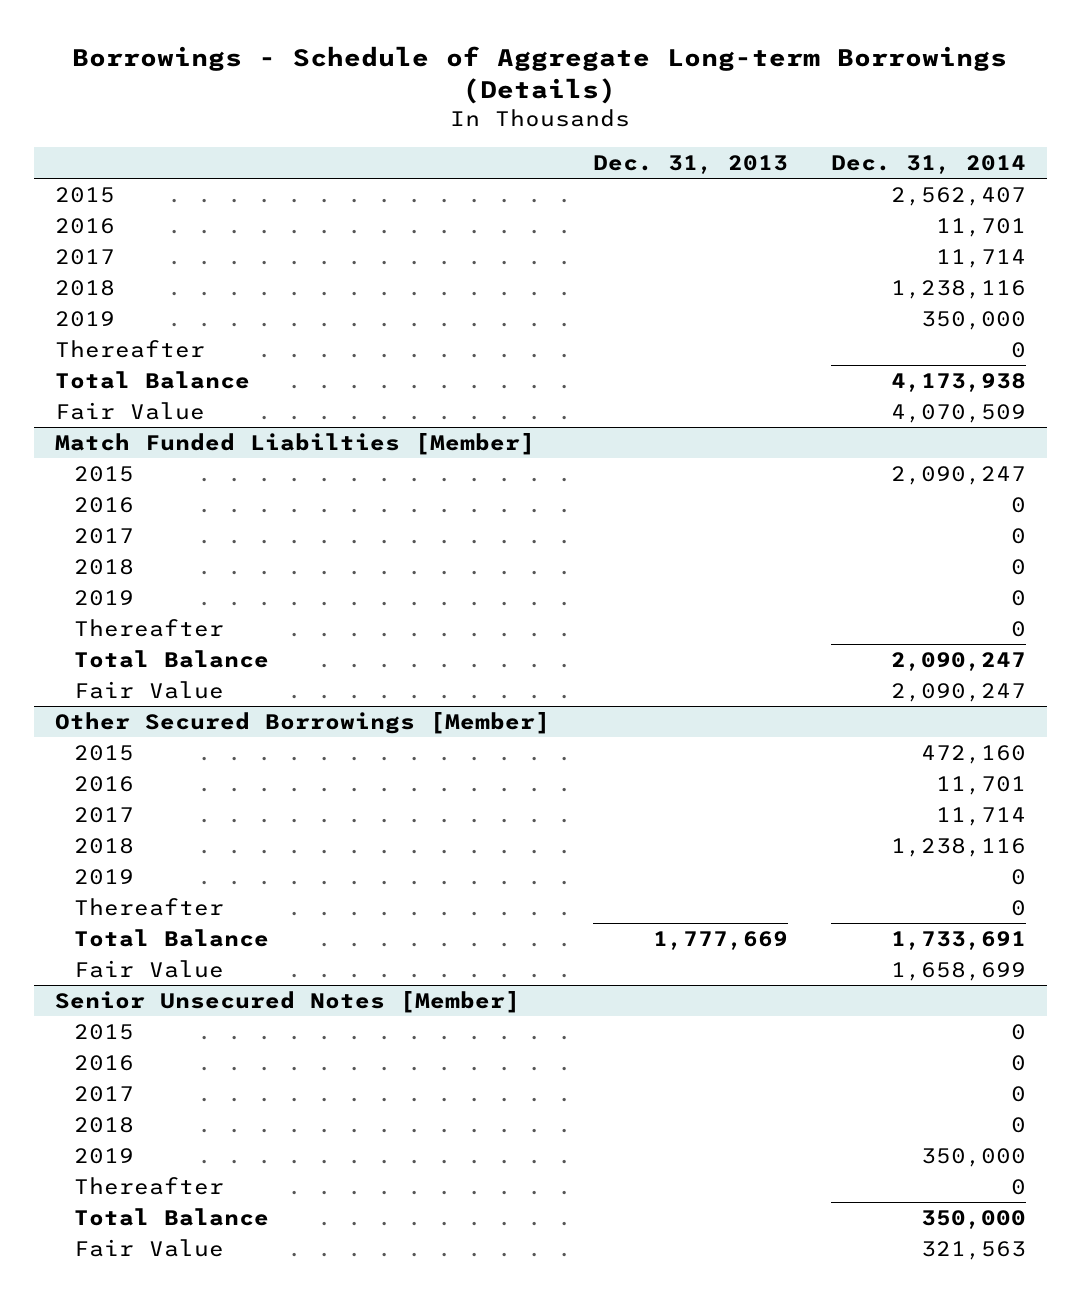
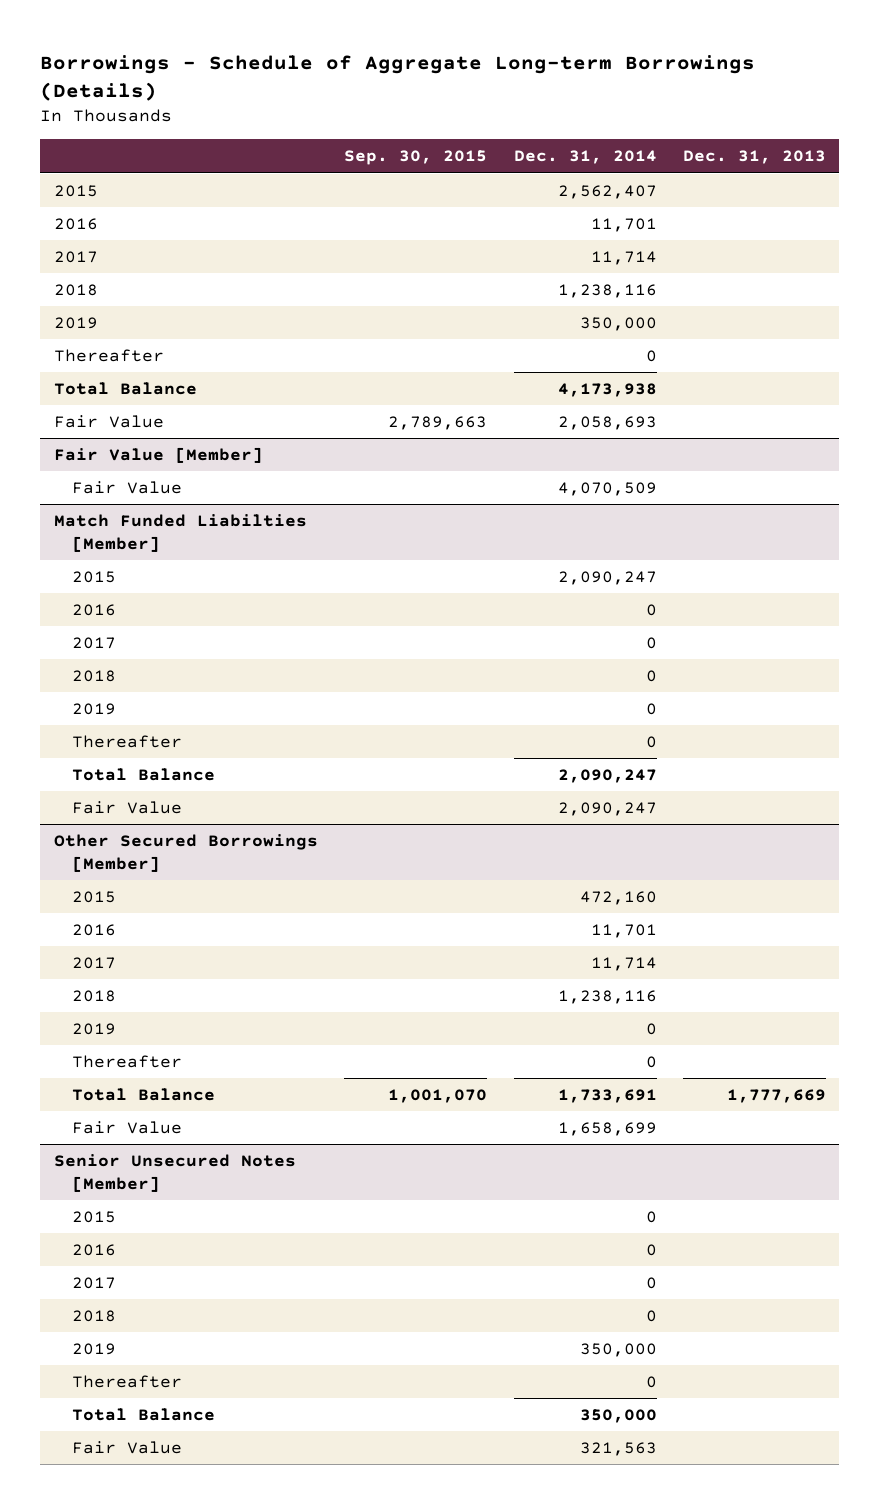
none -> [344,150,488,166] Sep. 30, 2015
none -> [53,415,164,429] Fair Value
none -> [53,447,263,464] Fair Value [Member]

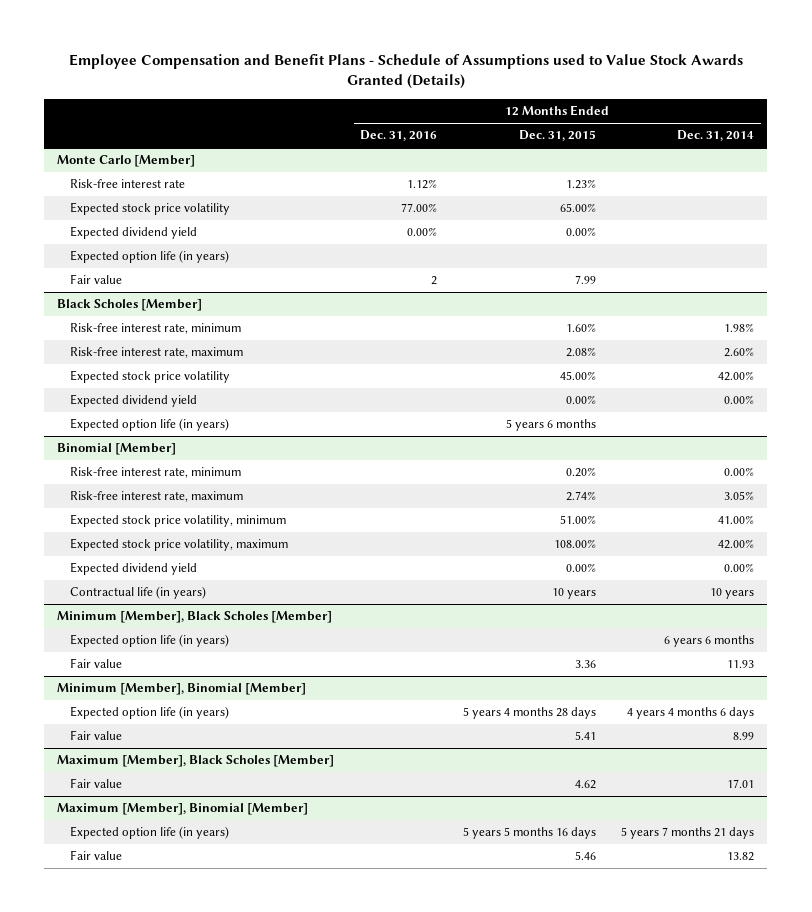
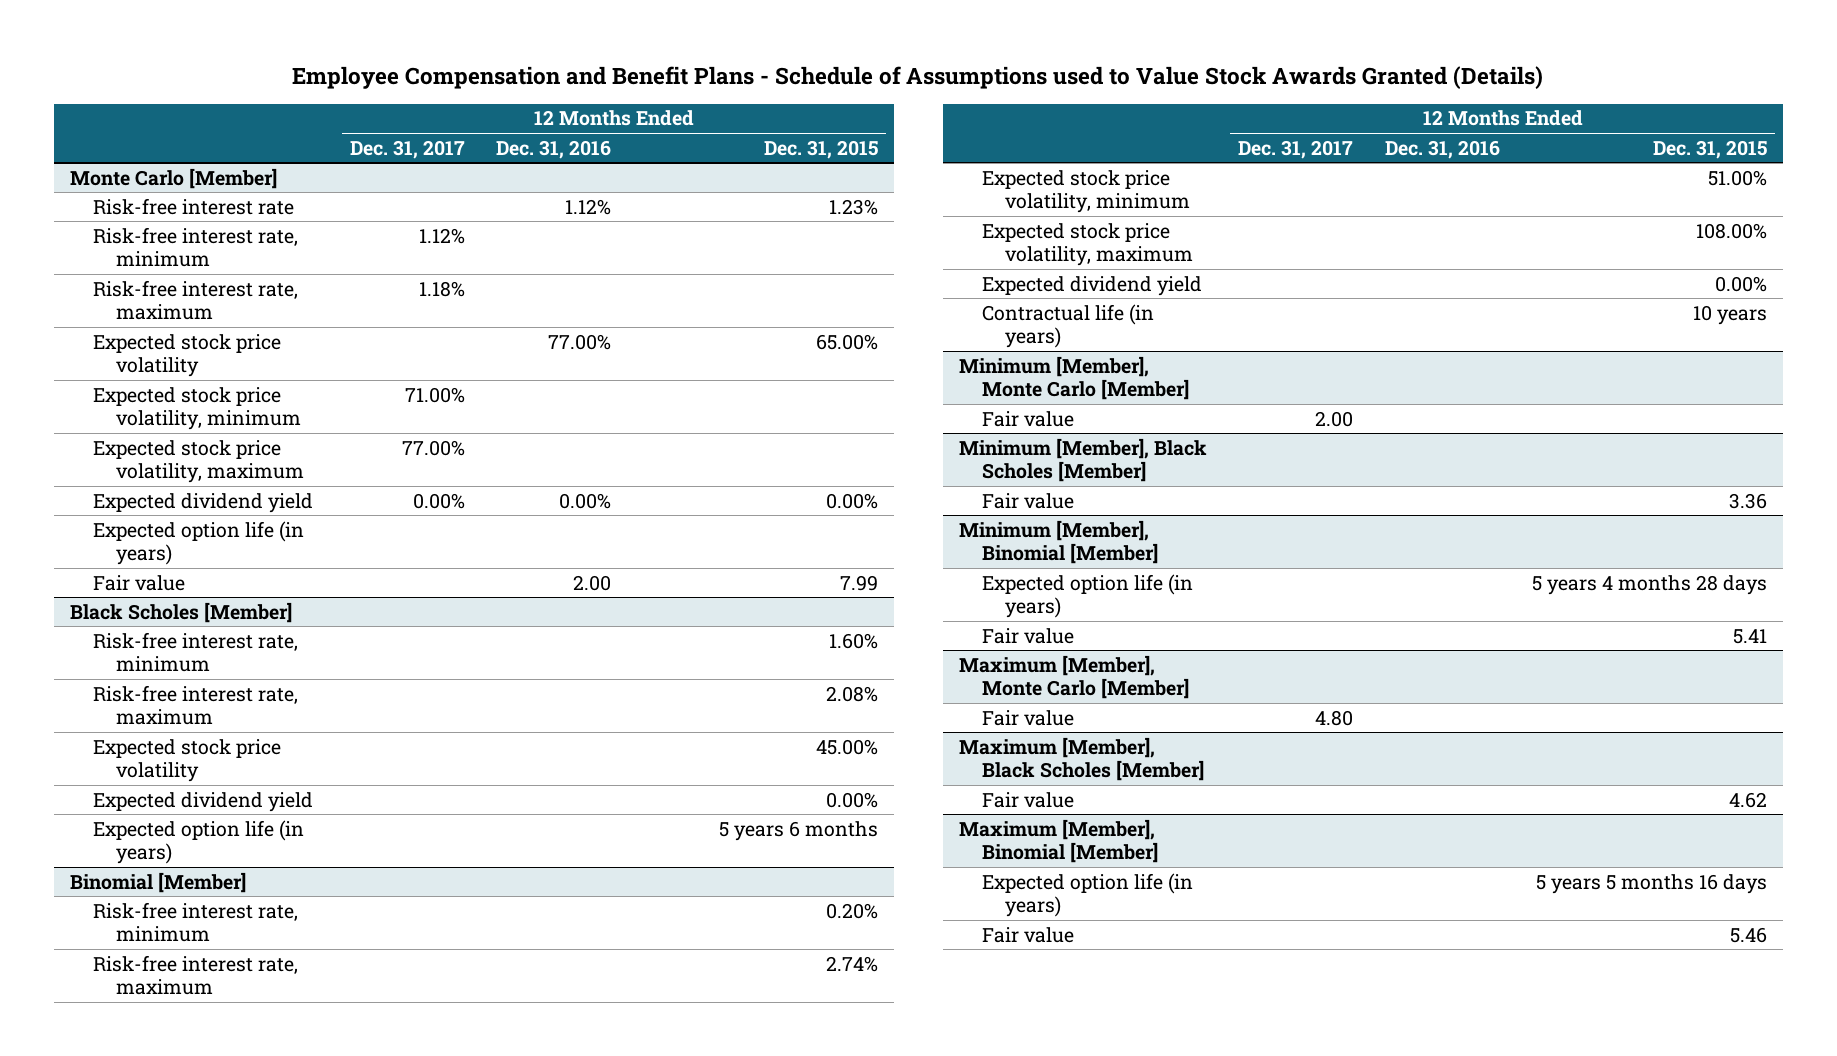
[677,130,755,142] Dec. 31, 2014 -> none
none -> [349,139,465,159] Dec. 31, 2017
none -> [92,226,298,268] Risk-free interest rate, minimum
none -> [92,279,298,321] Risk-free interest rate, maximum
none -> [92,386,301,431] Expected stock price volatility, minimum
none -> [92,439,304,484] Expected stock price volatility, maximum
[430,276,437,286] 2 -> [573,574,612,591] 2.00
none -> [958,355,1189,401] Minimum [Member], Monte Carlo [Member]
none -> [981,410,1074,427] Fair value
[70,634,230,648] Expected option life (in years) -> none
none -> [958,654,1189,700] Maximum [Member], Monte Carlo [Member]
none -> [981,709,1074,726] Fair value

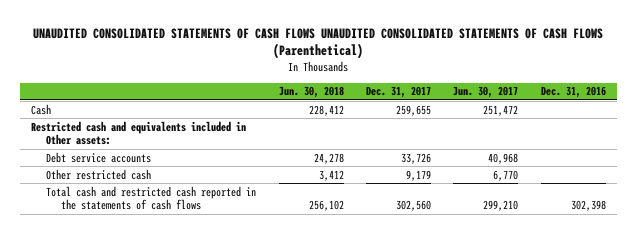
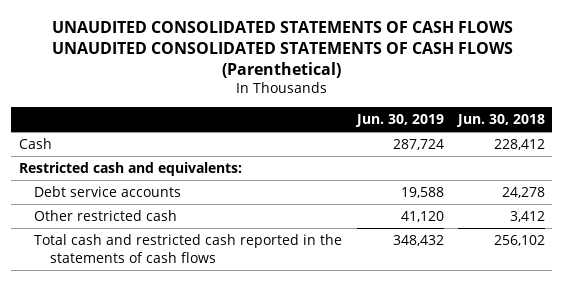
[365,86,431,99] Dec. 31, 2017 -> none
[453,86,519,99] Jun. 30, 2017 -> none
[540,86,606,99] Dec. 31, 2016 -> none
none -> [354,113,444,127] Jun. 30, 2019
[30,120,246,146] Restricted cash and equivalents included in Other assets: -> [18,162,242,177] Restricted cash and equivalents:

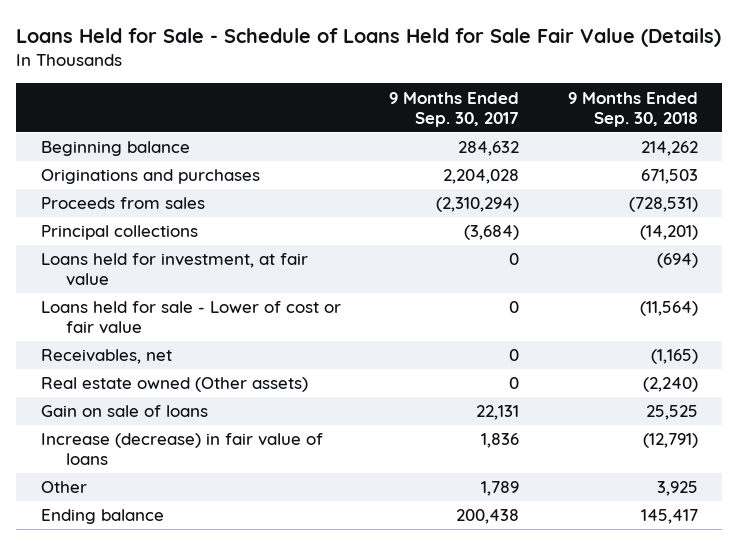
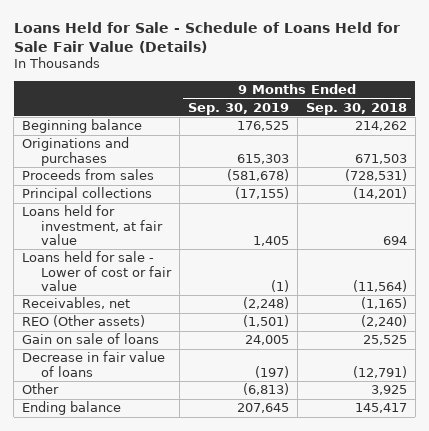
[389,91,520,127] 9 Months Ended Sep. 30, 2017 -> none
none -> [187,102,289,115] Sep. 30, 2019
[657,253,699,269] (694) -> [382,236,407,246] 694
[40,377,308,393] Real estate owned (Other assets) -> [22,315,146,328] REO (Other assets)
[40,433,323,466] Increase (decrease) in fair value of loans -> [22,351,166,377] Decrease in fair value of loans

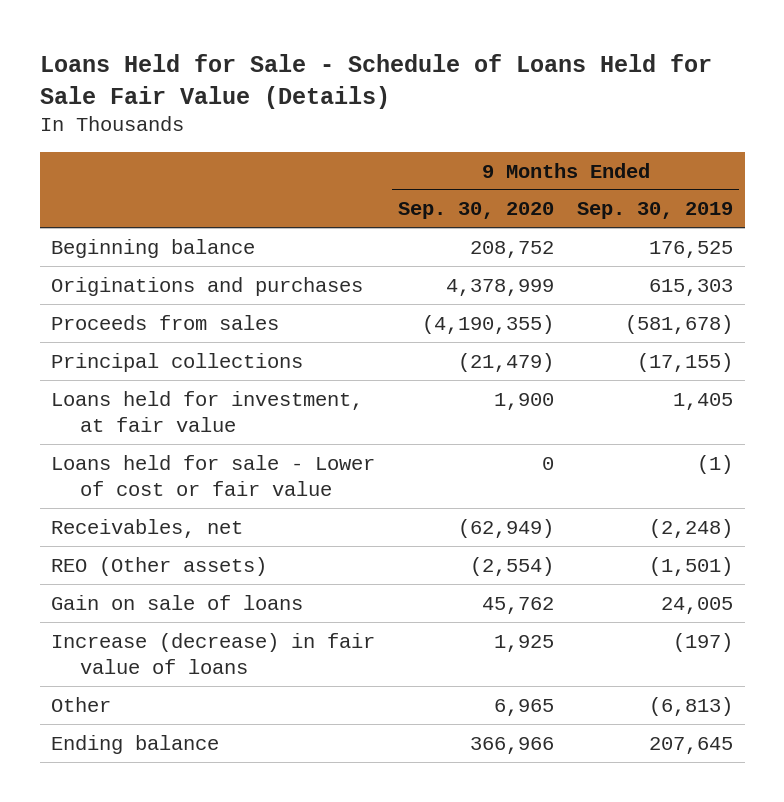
[305,102,407,115] Sep. 30, 2018 -> none
none -> [398,202,555,220] Sep. 30, 2020
[22,351,166,377] Decrease in fair value of loans -> [51,632,376,675] Increase (decrease) in fair value of loans

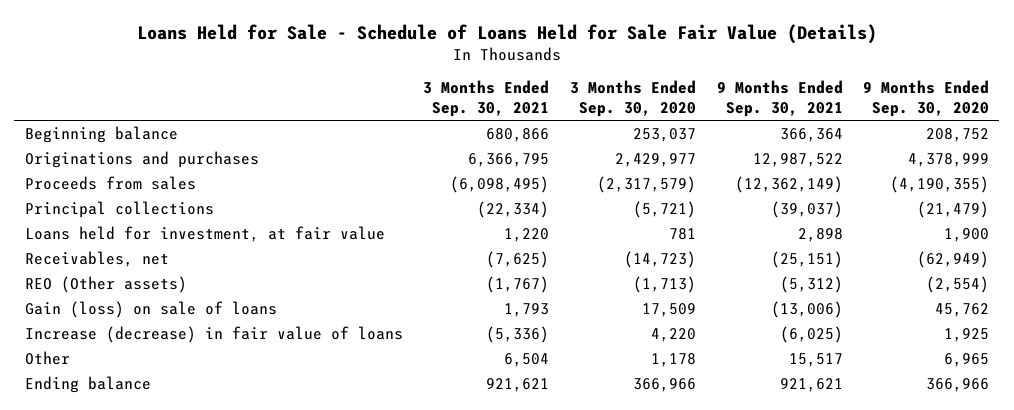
[577,202,734,220] Sep. 30, 2019 -> none
none -> [423,80,550,118] 3 Months Ended Sep. 30, 2021
none -> [569,80,696,118] 3 Months Ended Sep. 30, 2020
none -> [716,80,843,118] 9 Months Ended Sep. 30, 2021
[51,454,376,497] Loans held for sale - Lower of cost or fair value -> none
[51,594,304,610] Gain on sale of loans -> [24,300,277,318] Gain (loss) on sale of loans

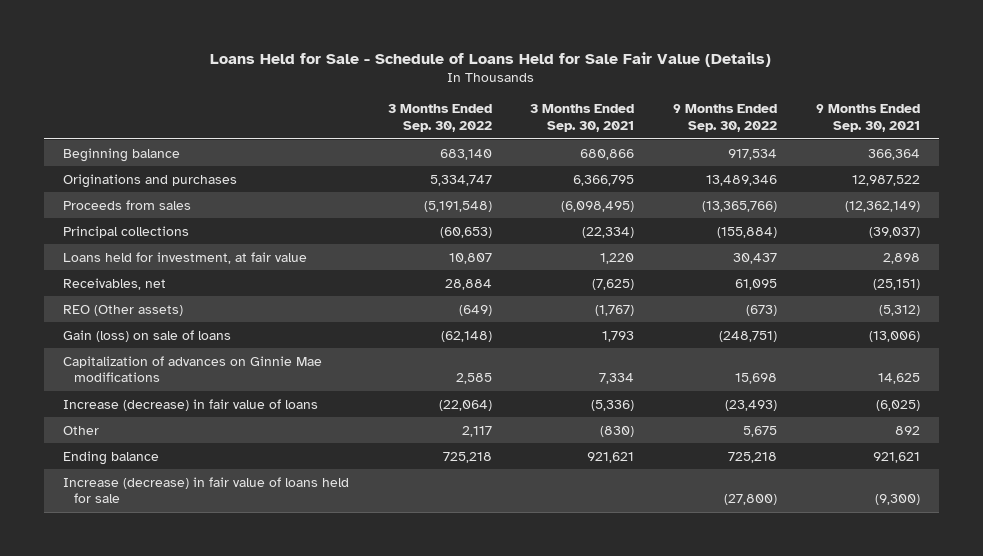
[569,80,696,118] 3 Months Ended Sep. 30, 2020 -> none
[863,80,990,118] 9 Months Ended Sep. 30, 2020 -> none
none -> [387,104,492,133] 3 Months Ended Sep. 30, 2022
none -> [673,104,778,133] 9 Months Ended Sep. 30, 2022
none -> [62,355,322,383] Capitalization of advances on Ginnie Mae modifications
[504,352,550,367] 6,504 -> [600,425,635,437] (830)
[788,352,843,367] 15,517 -> [895,425,921,435] 892
none -> [62,476,349,504] Increase (decrease) in fair value of loans held for sale

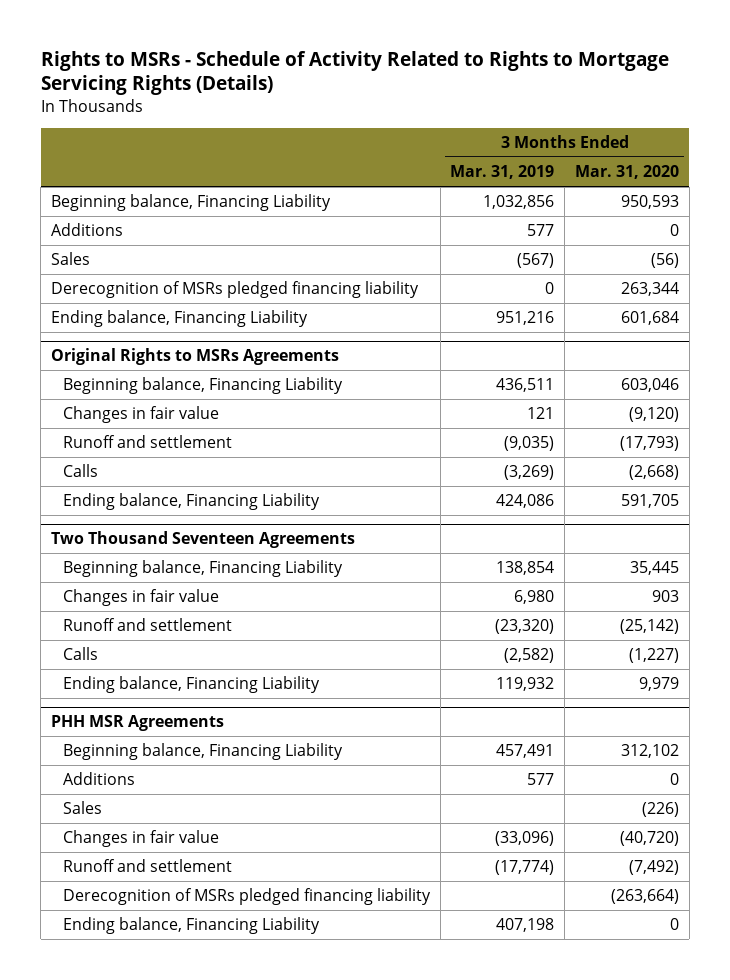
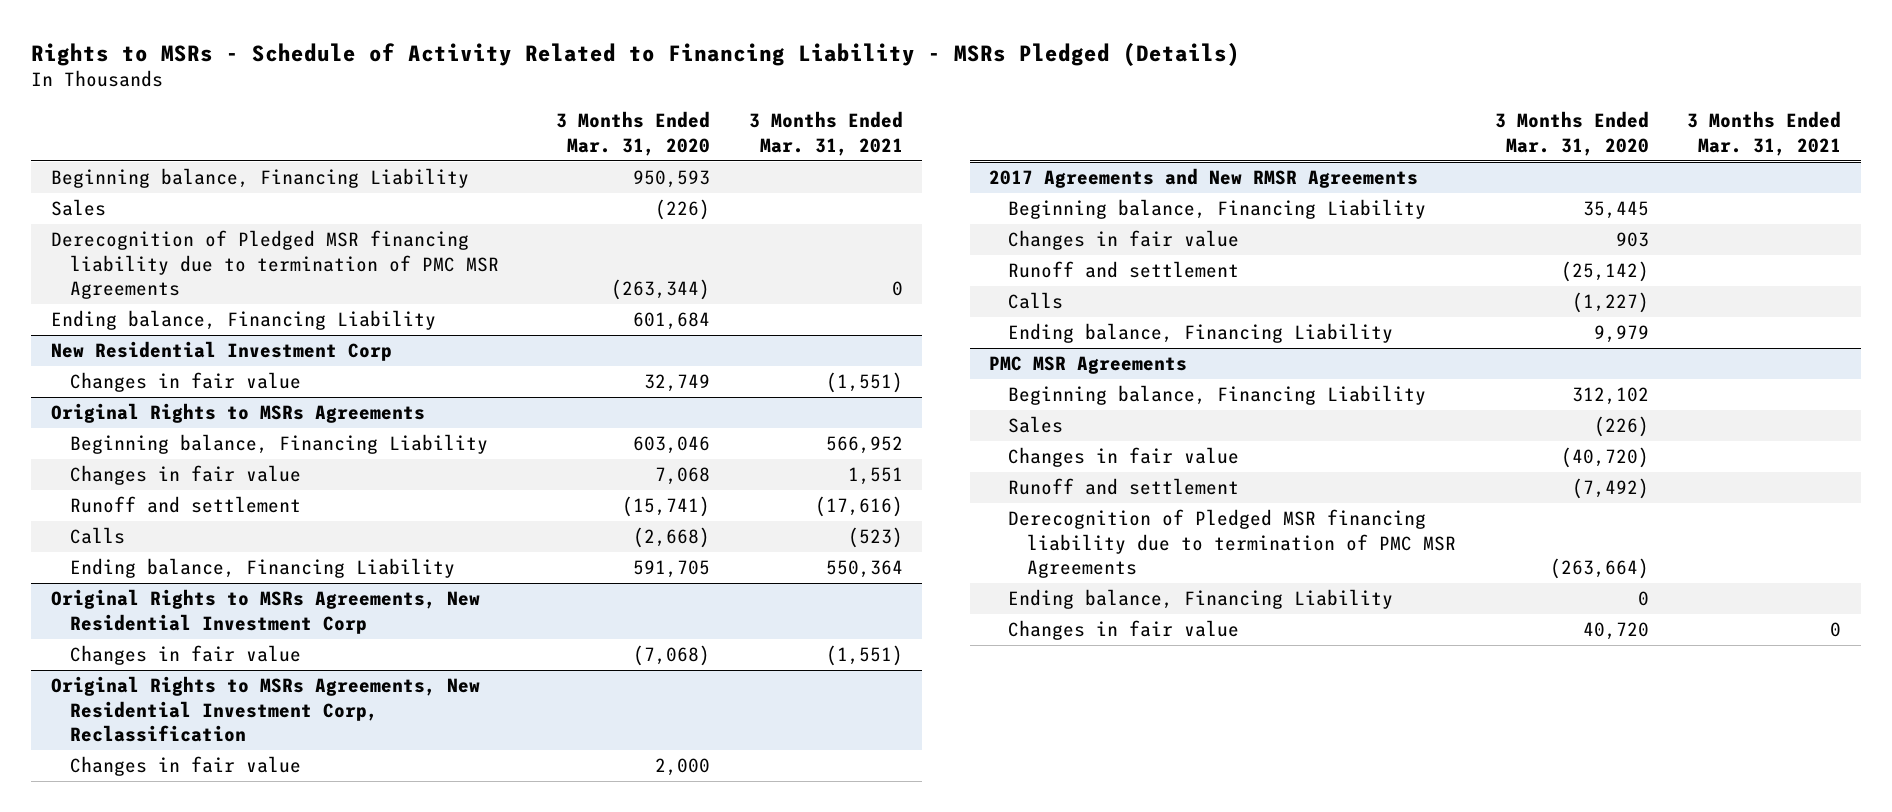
[40,50,669,96] Rights to MSRs - Schedule of Activity Related to Rights to Mortgage Servicing Rights (Details) -> [31,42,1241,66] Rights to MSRs - Schedule of Activity Related to Financing Liability - MSRs Pledged (Details)
[450,165,555,180] Mar. 31, 2019 -> none
none -> [749,111,904,156] 3 Months Ended Mar. 31, 2021
[51,223,124,237] Additions -> none
[650,253,679,269] (56) -> [655,199,711,221] (226)
[51,281,420,299] Derecognition of MSRs pledged financing liability -> [50,230,499,300] Derecognition of Pledged MSR financing liability due to termination of PMC MSR Agreements
[620,282,679,297] 263,344 -> [611,279,711,301] (263,344)
none -> [50,341,392,362] New Residential Investment Corp
none -> [69,372,301,393] Changes in fair value
[628,407,679,423] (9,120) -> [655,467,711,486] 7,068
[619,436,679,452] (17,793) -> [622,496,711,518] (15,741)
none -> [50,589,480,634] Original Rights to MSRs Agreements, New Residential Investment Corp
none -> [69,645,301,666] Changes in fair value
none -> [50,676,480,743] Original Rights to MSRs Agreements, New Residential Investment Corp, Reclassification
none -> [69,756,301,777] Changes in fair value
[51,531,356,549] Two Thousand Seventeen Agreements -> [989,168,1419,189] 2017 Agreements and New RMSR Agreements
[51,715,225,732] PHH MSR Agreements -> [989,356,1188,375] PMC MSR Agreements
[62,772,135,786] Additions -> none
[62,888,431,906] Derecognition of MSRs pledged financing liability -> [1007,509,1456,579] Derecognition of Pledged MSR financing liability due to termination of PMC MSR Agreements
none -> [1007,620,1239,641] Changes in fair value

